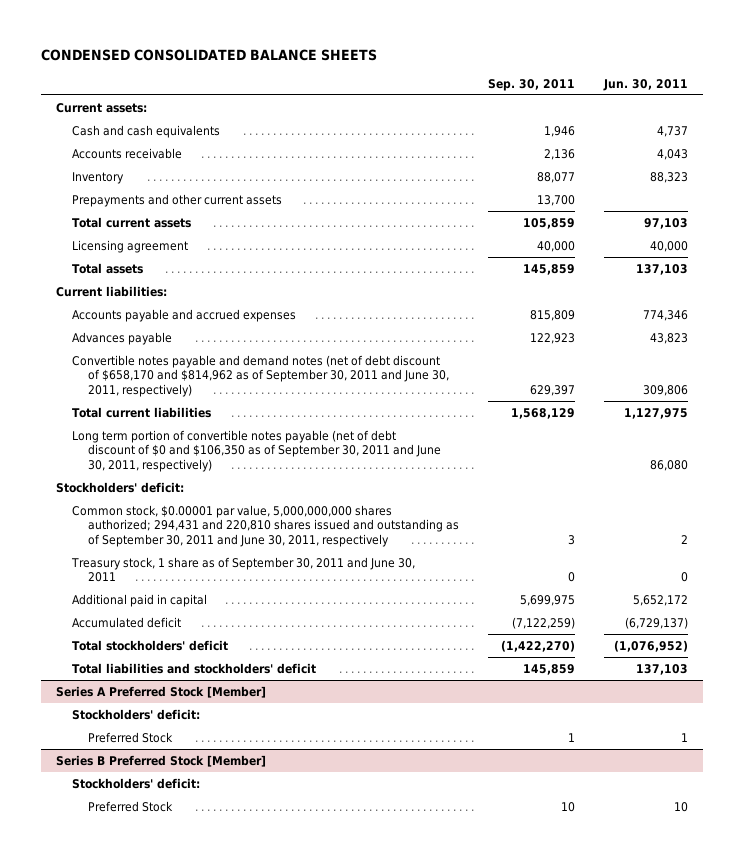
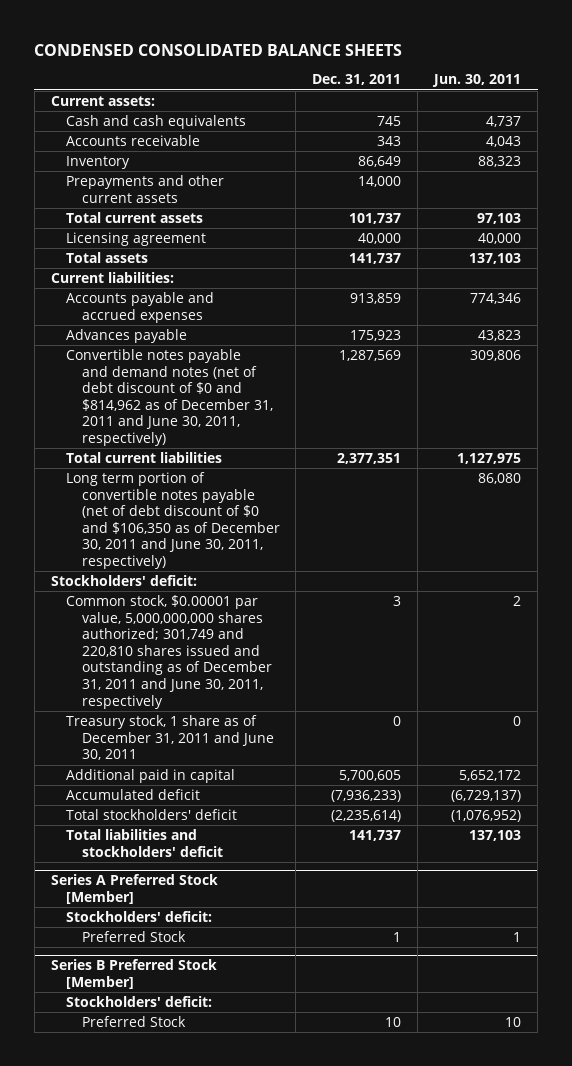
[488,78,576,91] Sep. 30, 2011 -> none
none -> [312,74,402,86] Dec. 31, 2011
[72,354,450,397] Convertible notes payable and demand notes (net of debt discount of $658,170 and $814,962 as of September 30, 2011 and June 30, 2011, respectively) -> [66,349,273,447] Convertible notes payable and demand notes (net of debt discount of $0 and $814,962 as of December 31, 2011 and June 30, 2011, respectively)
[72,429,442,472] Long term portion of convertible notes payable (net of debt discount of $0 and $106,350 as of September 30, 2011 and June 30, 2011, respectively) -> [66,472,280,570] Long term portion of convertible notes payable (net of debt discount of $0 and $106,350 as of December 30, 2011 and June 30, 2011, respectively)
[72,504,460,547] Common stock, $0.00001 par value, 5,000,000,000 shares authorized; 294,431 and 220,810 shares issued and outstanding as of September 30, 2011 and June 30, 2011, respectively -> [66,595,272,709] Common stock, $0.00001 par value, 5,000,000,000 shares authorized; 301,749 and 220,810 shares issued and outstanding as of December 31, 2011 and June 30, 2011, respectively
[71,556,416,583] Treasury stock, 1 share as of September 30, 2011 and June 30, 2011 -> [66,715,274,761] Treasury stock, 1 share as of December 31, 2011 and June 30, 2011

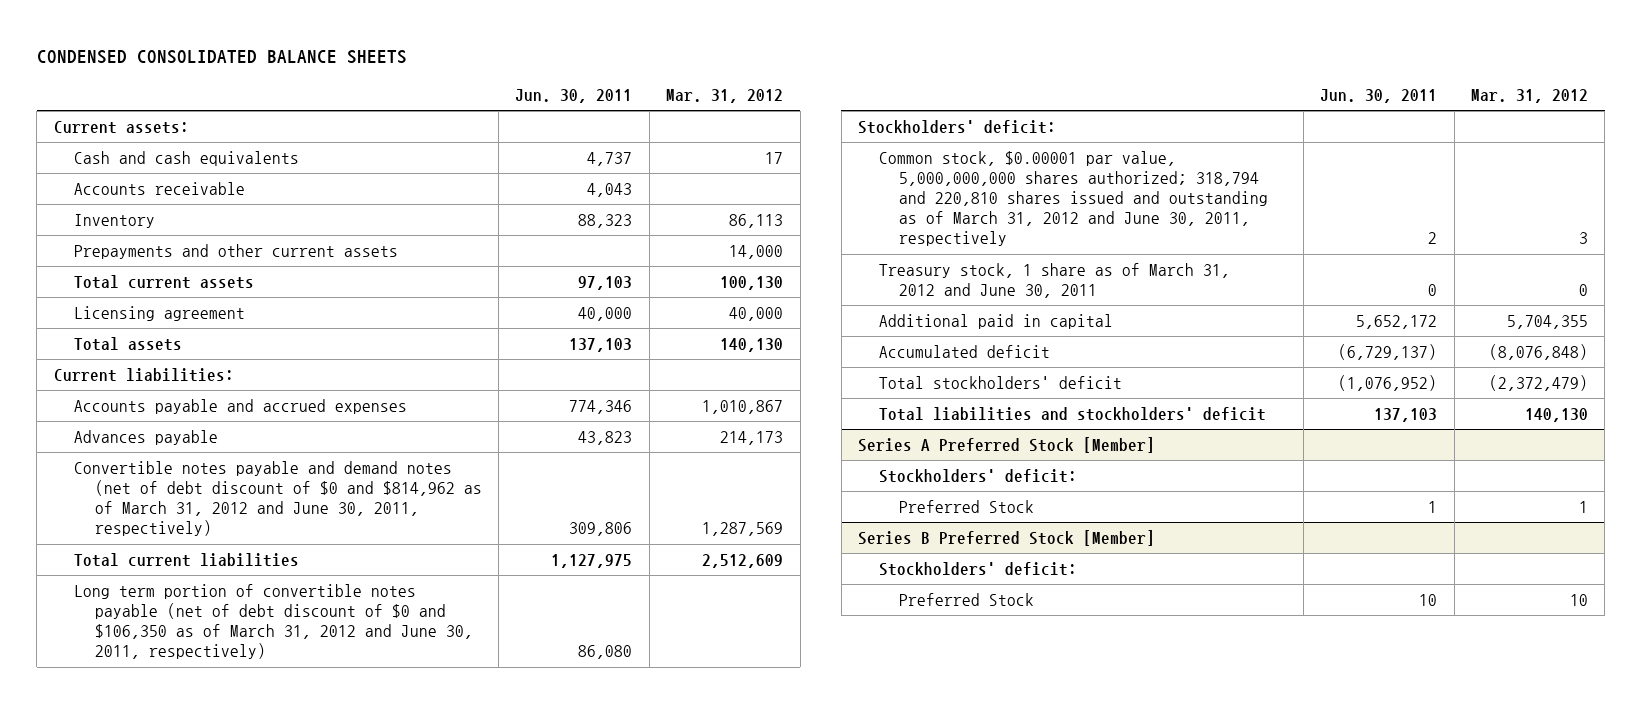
[312,74,402,86] Dec. 31, 2011 -> none
none -> [666,88,784,103] Mar. 31, 2012
[66,349,273,447] Convertible notes payable and demand notes (net of debt discount of $0 and $814,962 as of December 31, 2011 and June 30, 2011, respectively) -> [74,460,482,537] Convertible notes payable and demand notes (net of debt discount of $0 and $814,962 as of March 31, 2012 and June 30, 2011, respectively)
[66,472,280,570] Long term portion of convertible notes payable (net of debt discount of $0 and $106,350 as of December 30, 2011 and June 30, 2011, respectively) -> [74,583,473,660] Long term portion of convertible notes payable (net of debt discount of $0 and $106,350 as of March 31, 2012 and June 30, 2011, respectively)
[66,595,272,709] Common stock, $0.00001 par value, 5,000,000,000 shares authorized; 301,749 and 220,810 shares issued and outstanding as of December 31, 2011 and June 30, 2011, respectively -> [878,150,1269,247] Common stock, $0.00001 par value, 5,000,000,000 shares authorized; 318,794 and 220,810 shares issued and outstanding as of March 31, 2012 and June 30, 2011, respectively
[66,715,274,761] Treasury stock, 1 share as of December 31, 2011 and June 30, 2011 -> [878,262,1230,299] Treasury stock, 1 share as of March 31, 2012 and June 30, 2011

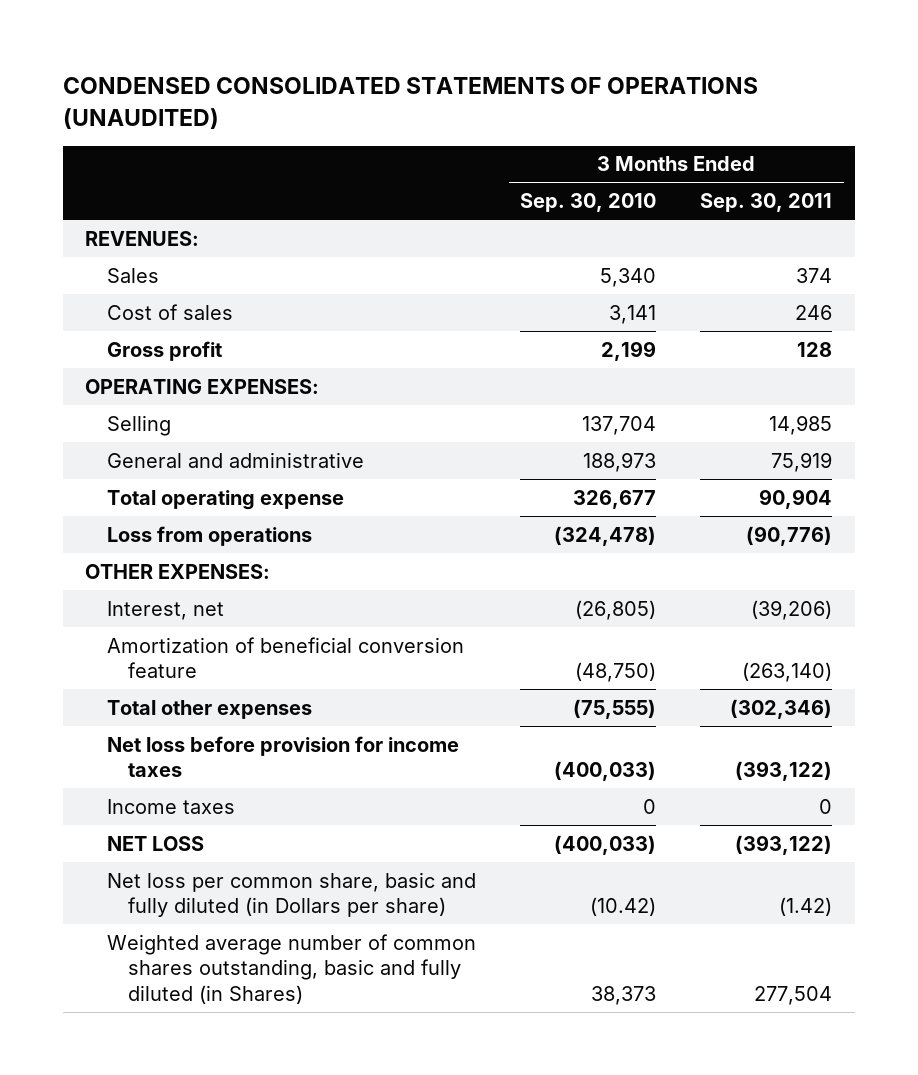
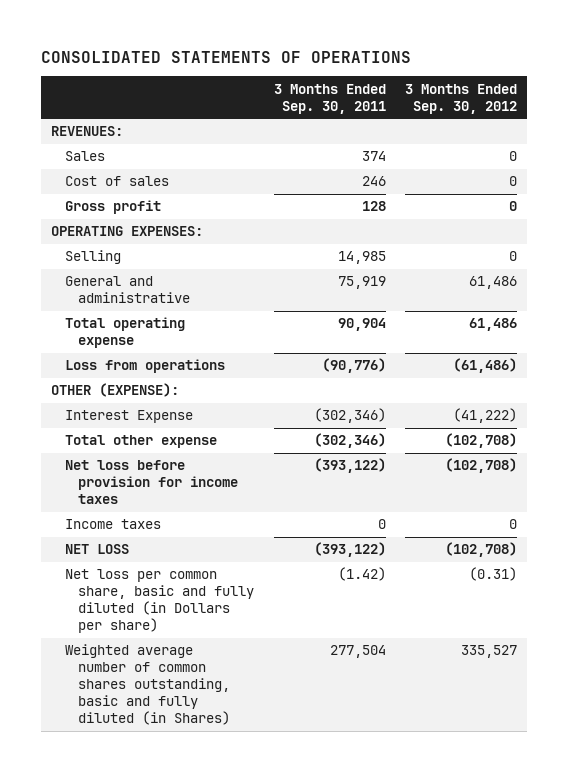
[63,77,759,129] CONDENSED CONSOLIDATED STATEMENTS OF OPERATIONS (UNAUDITED) -> [41,50,412,63] CONSOLIDATED STATEMENTS OF OPERATIONS
[520,193,657,213] Sep. 30, 2010 -> none
none -> [405,83,518,114] 3 Months Ended Sep. 30, 2012
[85,563,271,579] OTHER EXPENSES: -> none
[106,636,464,679] Amortization of beneficial conversion feature -> none
none -> [50,383,179,398] OTHER (EXPENSE):
[106,600,224,620] Interest, net -> [64,410,193,424] Interest Expense
[751,599,833,620] (39,206) -> [313,408,386,424] (302,346)
[106,699,312,719] Total other expenses -> [64,435,217,449] Total other expense

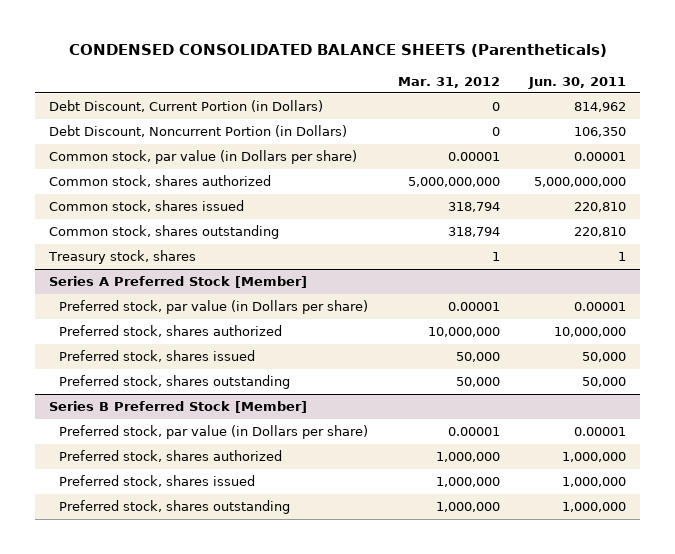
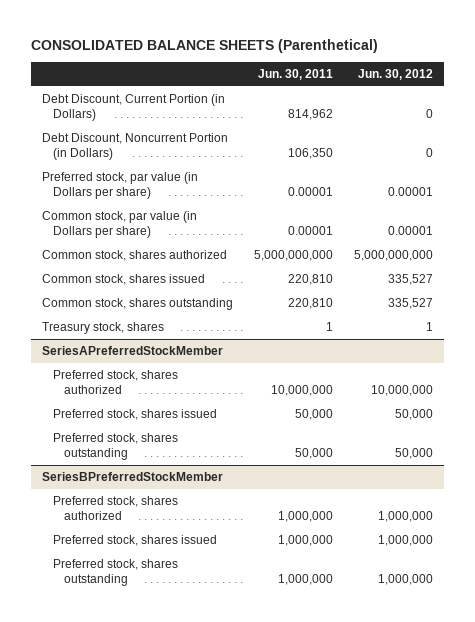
[68,44,607,58] CONDENSED CONSOLIDATED BALANCE SHEETS (Parentheticals) -> [30,38,378,53] CONSOLIDATED BALANCE SHEETS (Parenthetical)
[397,76,500,88] Mar. 31, 2012 -> none
none -> [358,69,434,81] Jun. 30, 2012
none -> [41,172,198,200] Preferred stock, par value (in Dollars per share)
[49,276,308,289] Series A Preferred Stock [Member] -> none
[59,300,369,315] Preferred stock, par value (in Dollars per share) -> none
none -> [41,346,223,356] SeriesAPreferredStockMember
[49,401,308,414] Series B Preferred Stock [Member] -> none
[59,425,369,440] Preferred stock, par value (in Dollars per share) -> none
none -> [41,472,223,482] SeriesBPreferredStockMember

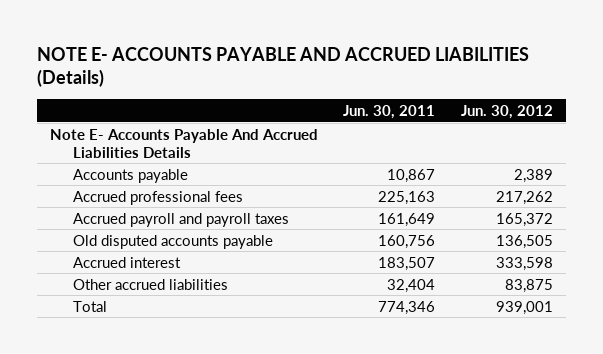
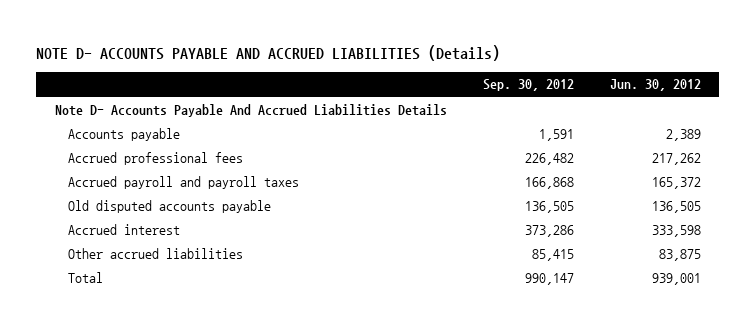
[36,46,529,88] NOTE E- ACCOUNTS PAYABLE AND ACCRUED LIABILITIES (Details) -> [36,44,501,61] NOTE D- ACCOUNTS PAYABLE AND ACCRUED LIABILITIES (Details)
[343,104,436,119] Jun. 30, 2011 -> none
none -> [482,79,574,92] Sep. 30, 2012
[49,128,318,158] Note E- Accounts Payable And Accrued Liabilities Details -> [54,103,447,117] Note D- Accounts Payable And Accrued Liabilities Details

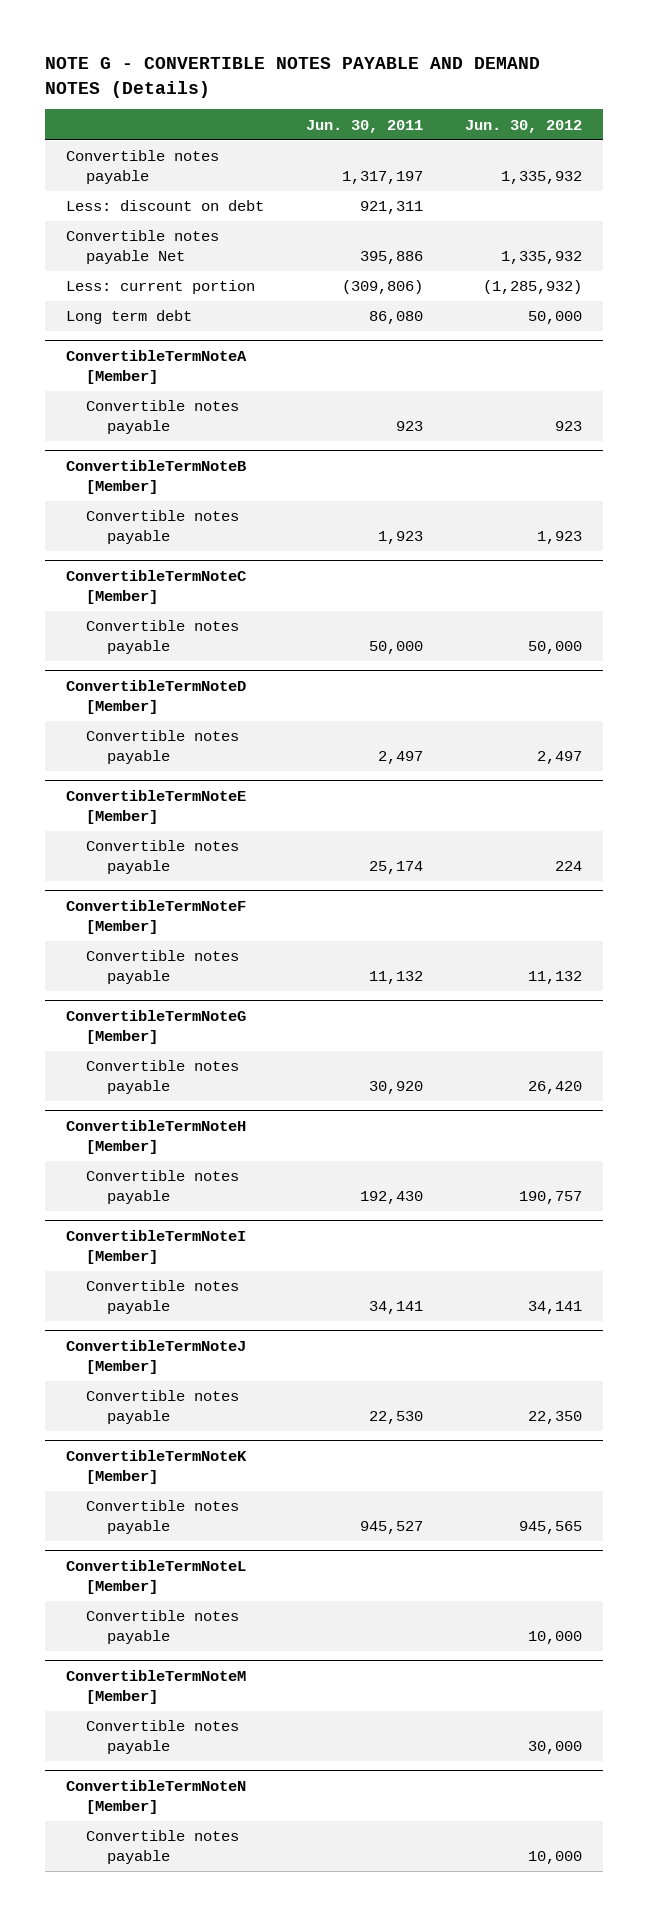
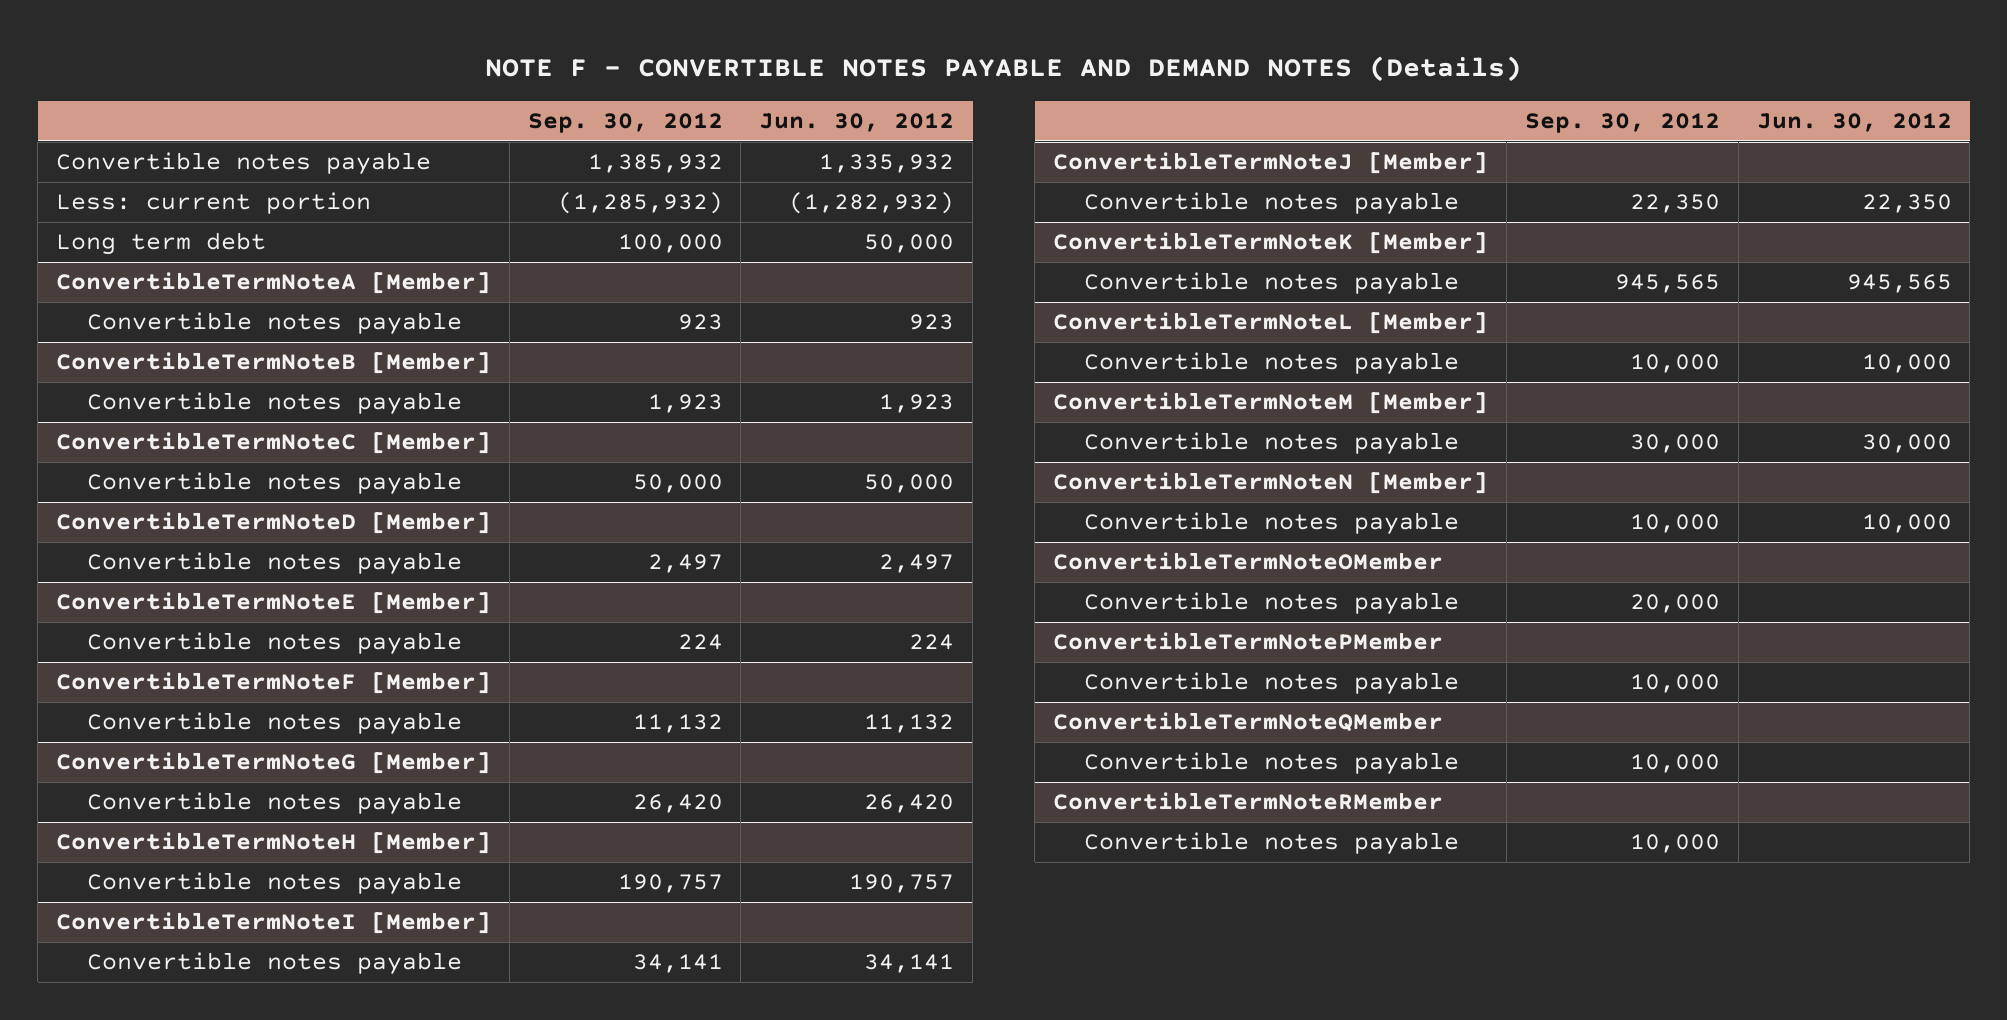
[45,57,541,98] NOTE G - CONVERTIBLE NOTES PAYABLE AND DEMAND NOTES (Details) -> [484,56,1522,83] NOTE F - CONVERTIBLE NOTES PAYABLE AND DEMAND NOTES (Details)
[305,119,423,133] Jun. 30, 2011 -> none
none -> [527,113,723,134] Sep. 30, 2012
[66,200,265,212] Less: discount on debt -> none
[66,230,220,265] Convertible notes payable Net -> none
[482,280,582,295] (1,285,932) -> [789,192,955,215] (1,282,932)
none -> [1053,552,1444,571] ConvertibleTermNoteOMember
none -> [1083,592,1459,616] Convertible notes payable
none -> [1053,632,1444,651] ConvertibleTermNotePMember
none -> [1083,672,1459,696] Convertible notes payable
none -> [1053,712,1444,733] ConvertibleTermNoteQMember
none -> [1083,752,1459,776] Convertible notes payable
none -> [1053,792,1444,811] ConvertibleTermNoteRMember
none -> [1083,832,1459,856] Convertible notes payable

